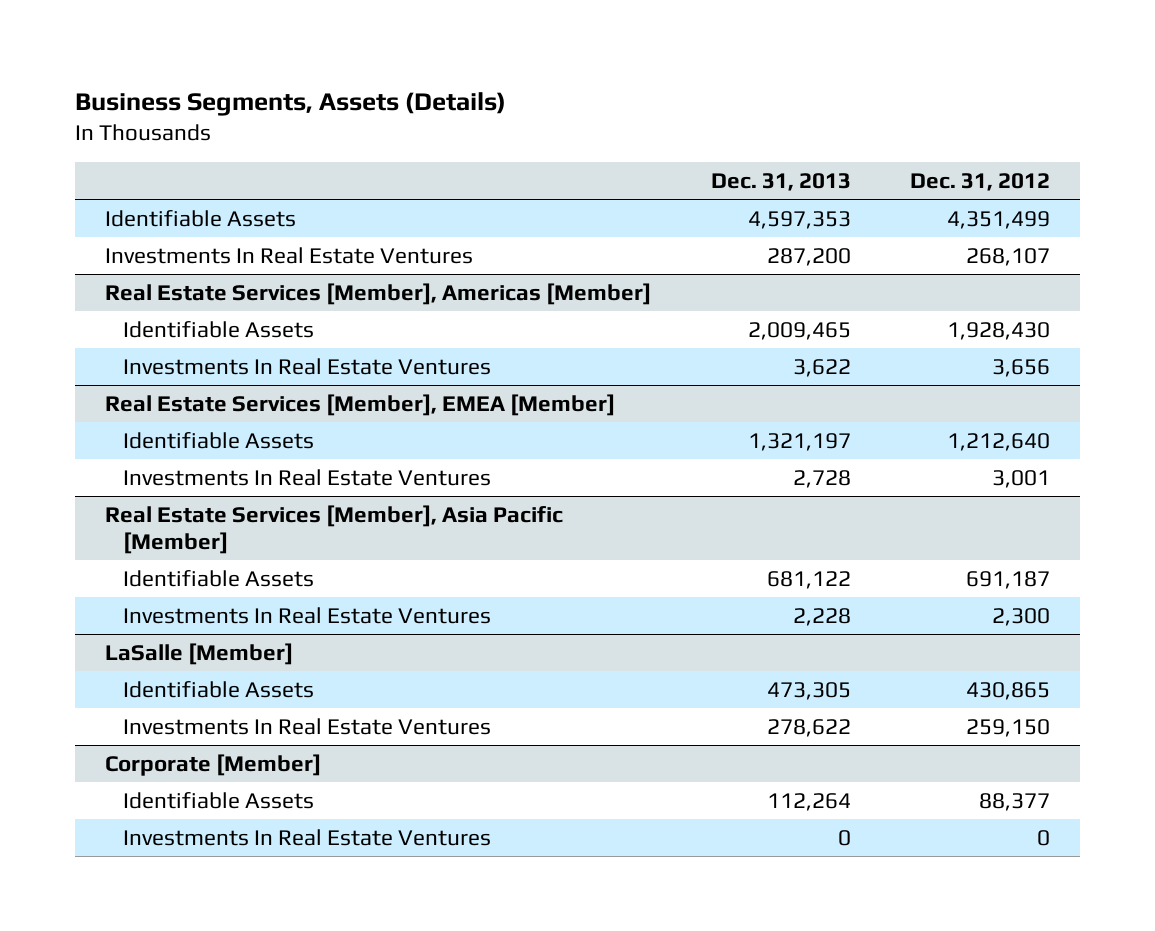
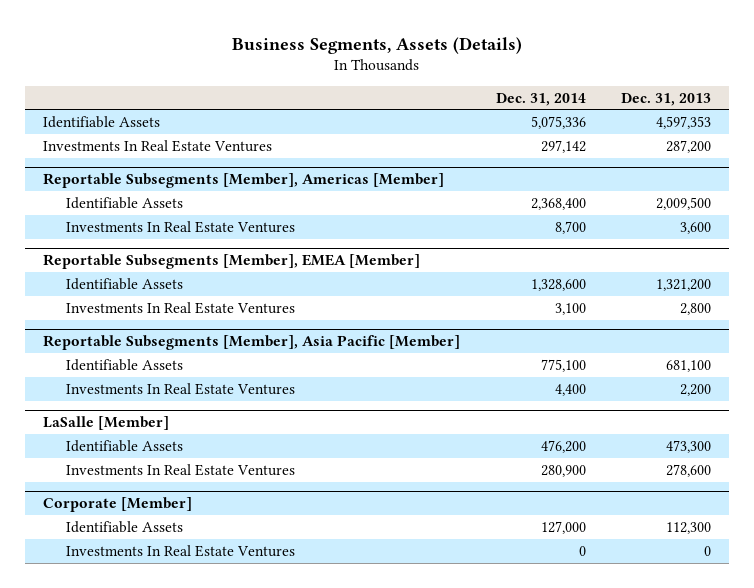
[910,172,1051,191] Dec. 31, 2012 -> none
none -> [495,92,586,106] Dec. 31, 2014
[104,282,651,305] Real Estate Services [Member], Americas [Member] -> none
[104,393,615,416] Real Estate Services [Member], EMEA [Member] -> none
[104,504,563,554] Real Estate Services [Member], Asia Pacific [Member] -> none
none -> [43,173,445,189] Reportable Subsegments [Member], Americas [Member]
[747,321,851,340] 2,009,465 -> [656,196,712,210] 2,009,500
[792,358,851,377] 3,622 -> [680,221,712,234] 3,600
none -> [43,254,421,270] Reportable Subsegments [Member], EMEA [Member]
[747,432,851,451] 1,321,197 -> [656,278,712,291] 1,321,200
[792,469,851,488] 2,728 -> [680,302,712,315] 2,800
none -> [43,335,461,351] Reportable Subsegments [Member], Asia Pacific [Member]
[766,570,851,589] 681,122 -> [666,359,712,372] 681,100
[792,607,851,626] 2,228 -> [680,383,712,396] 2,200
[766,681,851,700] 473,305 -> [666,439,712,453] 473,300
[766,718,851,737] 278,622 -> [666,463,712,477] 278,600
[766,792,851,811] 112,264 -> [666,521,712,534] 112,300

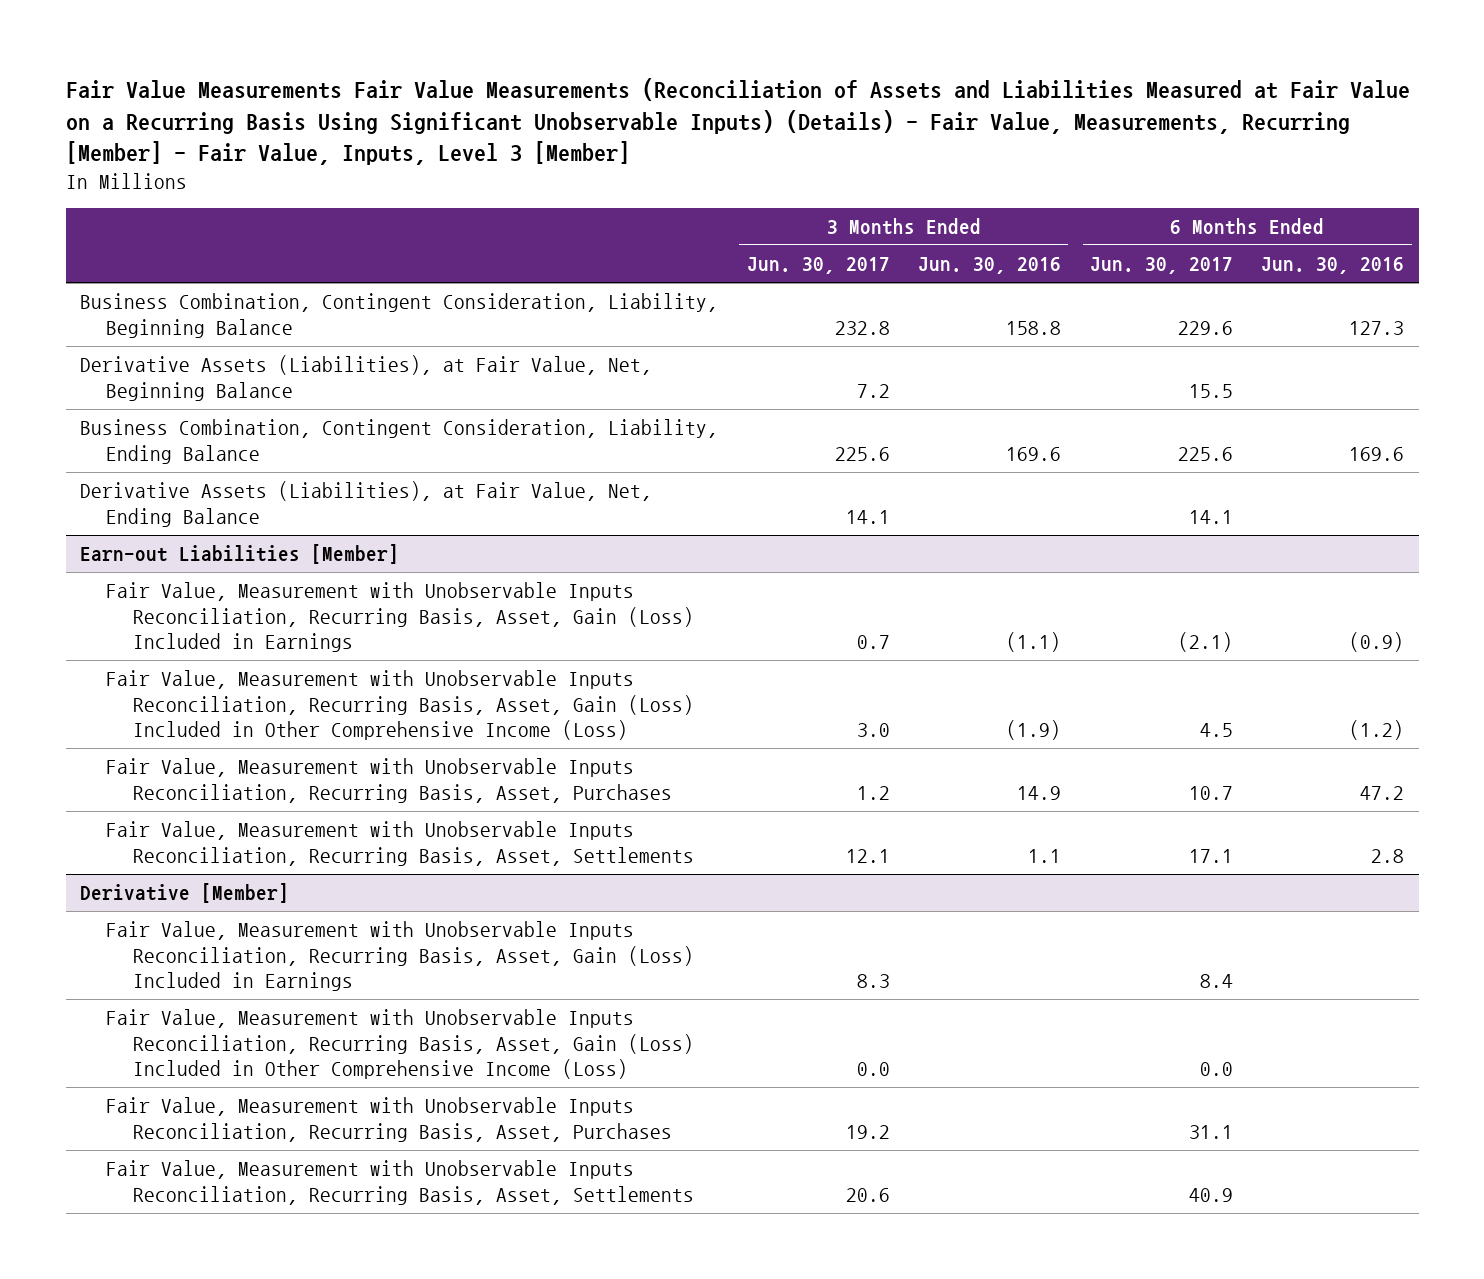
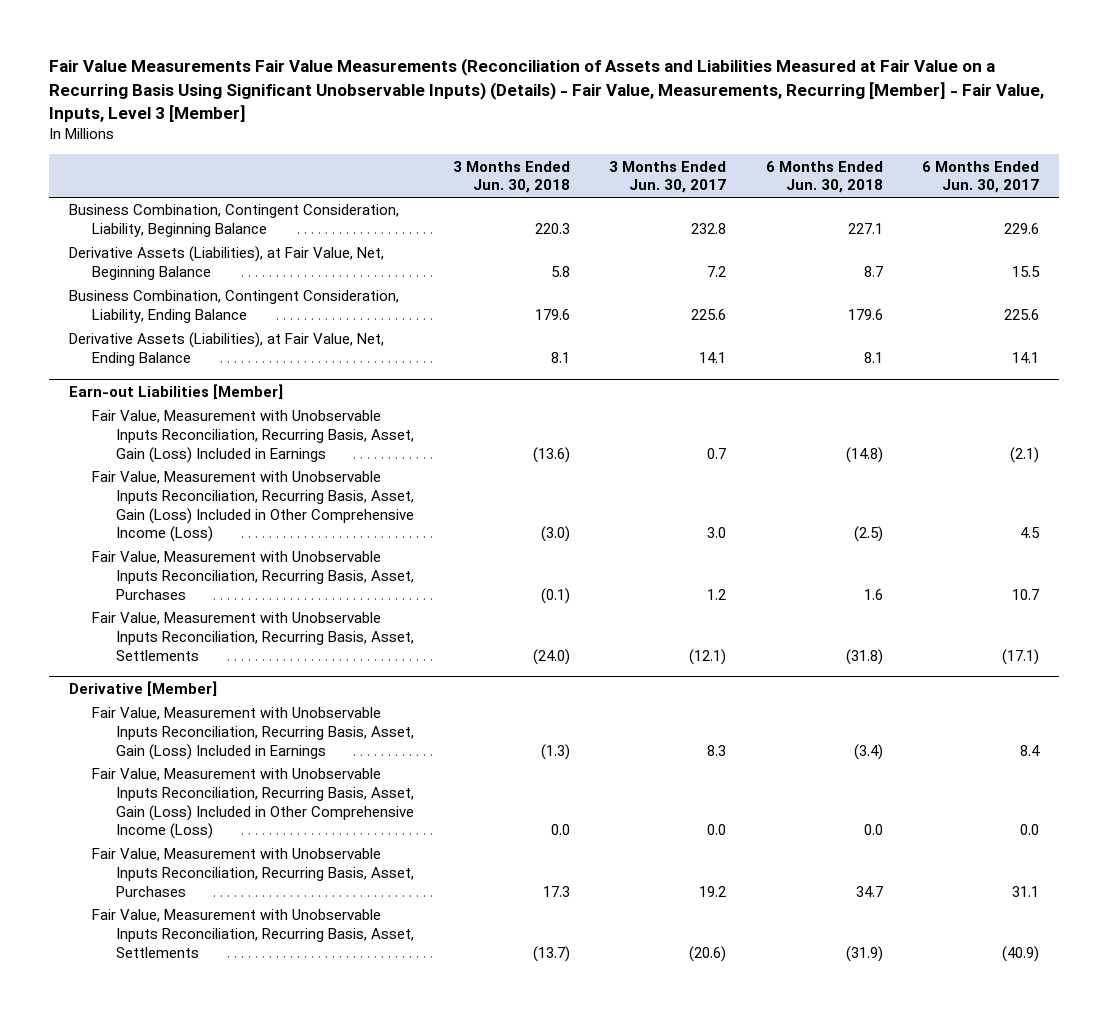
[918,257,1062,275] Jun. 30, 2016 -> none
[1261,257,1405,275] Jun. 30, 2016 -> none
none -> [453,160,571,194] 3 Months Ended Jun. 30, 2018
none -> [765,160,883,194] 6 Months Ended Jun. 30, 2018
[845,848,890,863] 12.1 -> [689,648,727,665] (12.1)
[1188,848,1233,863] 17.1 -> [1002,648,1040,665] (17.1)
[845,1187,890,1202] 20.6 -> [689,945,727,962] (20.6)
[1188,1187,1233,1202] 40.9 -> [1002,945,1040,962] (40.9)

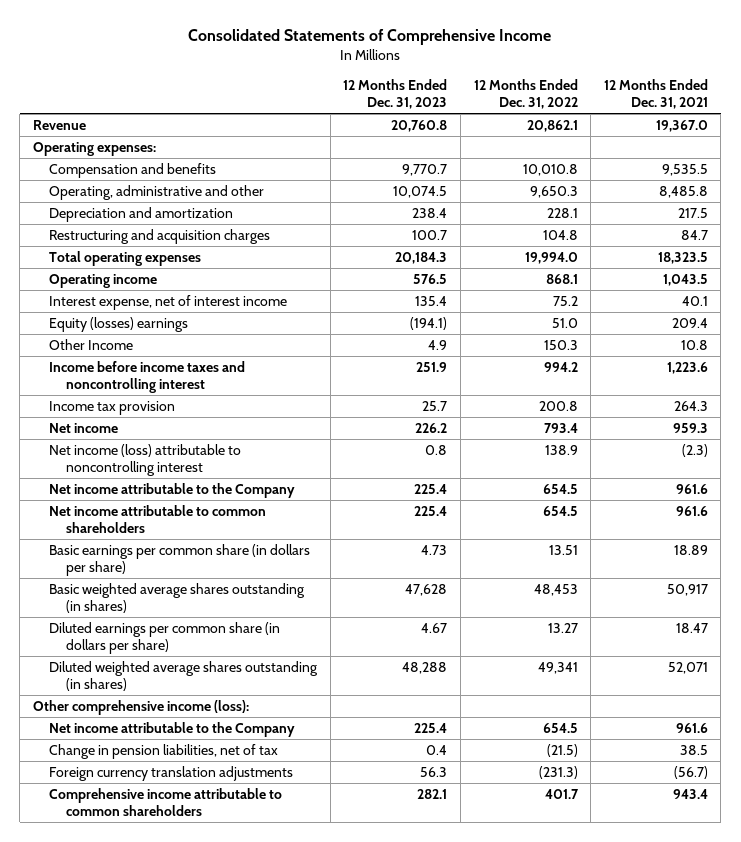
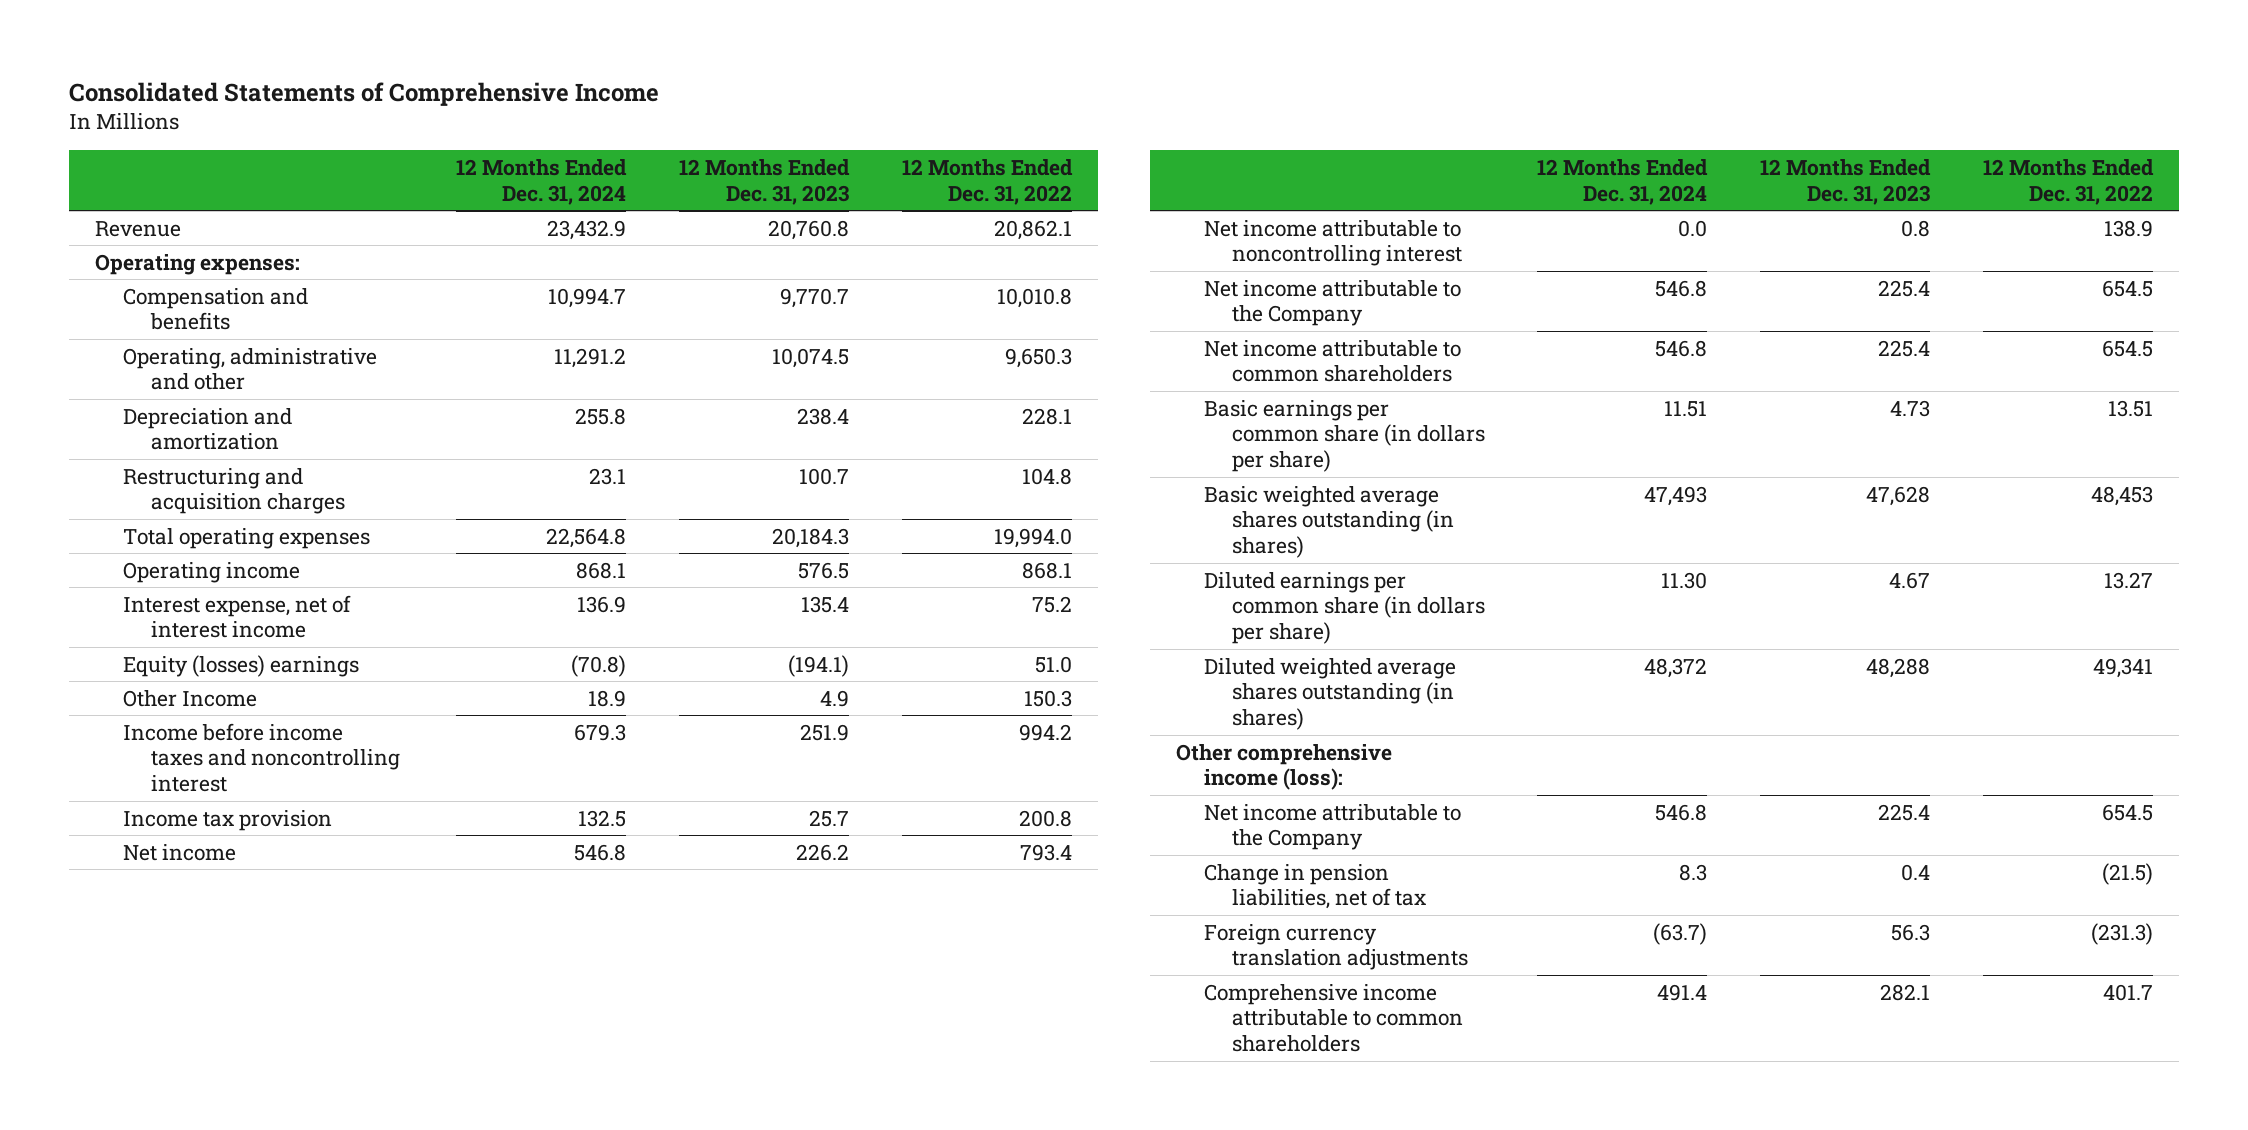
[603,79,708,110] 12 Months Ended Dec. 31, 2021 -> none
none -> [456,158,628,205] 12 Months Ended Dec. 31, 2024
[49,444,242,476] Net income (loss) attributable to noncontrolling interest -> [1204,219,1462,267] Net income attributable to noncontrolling interest

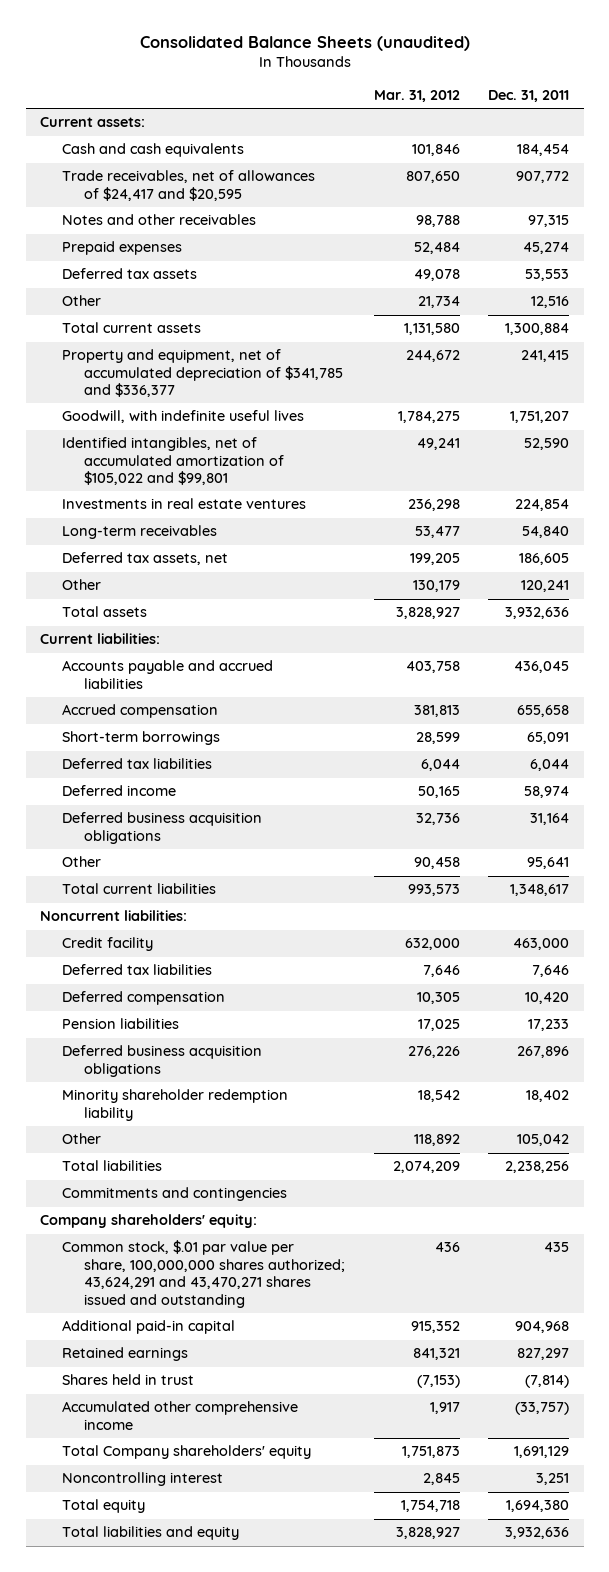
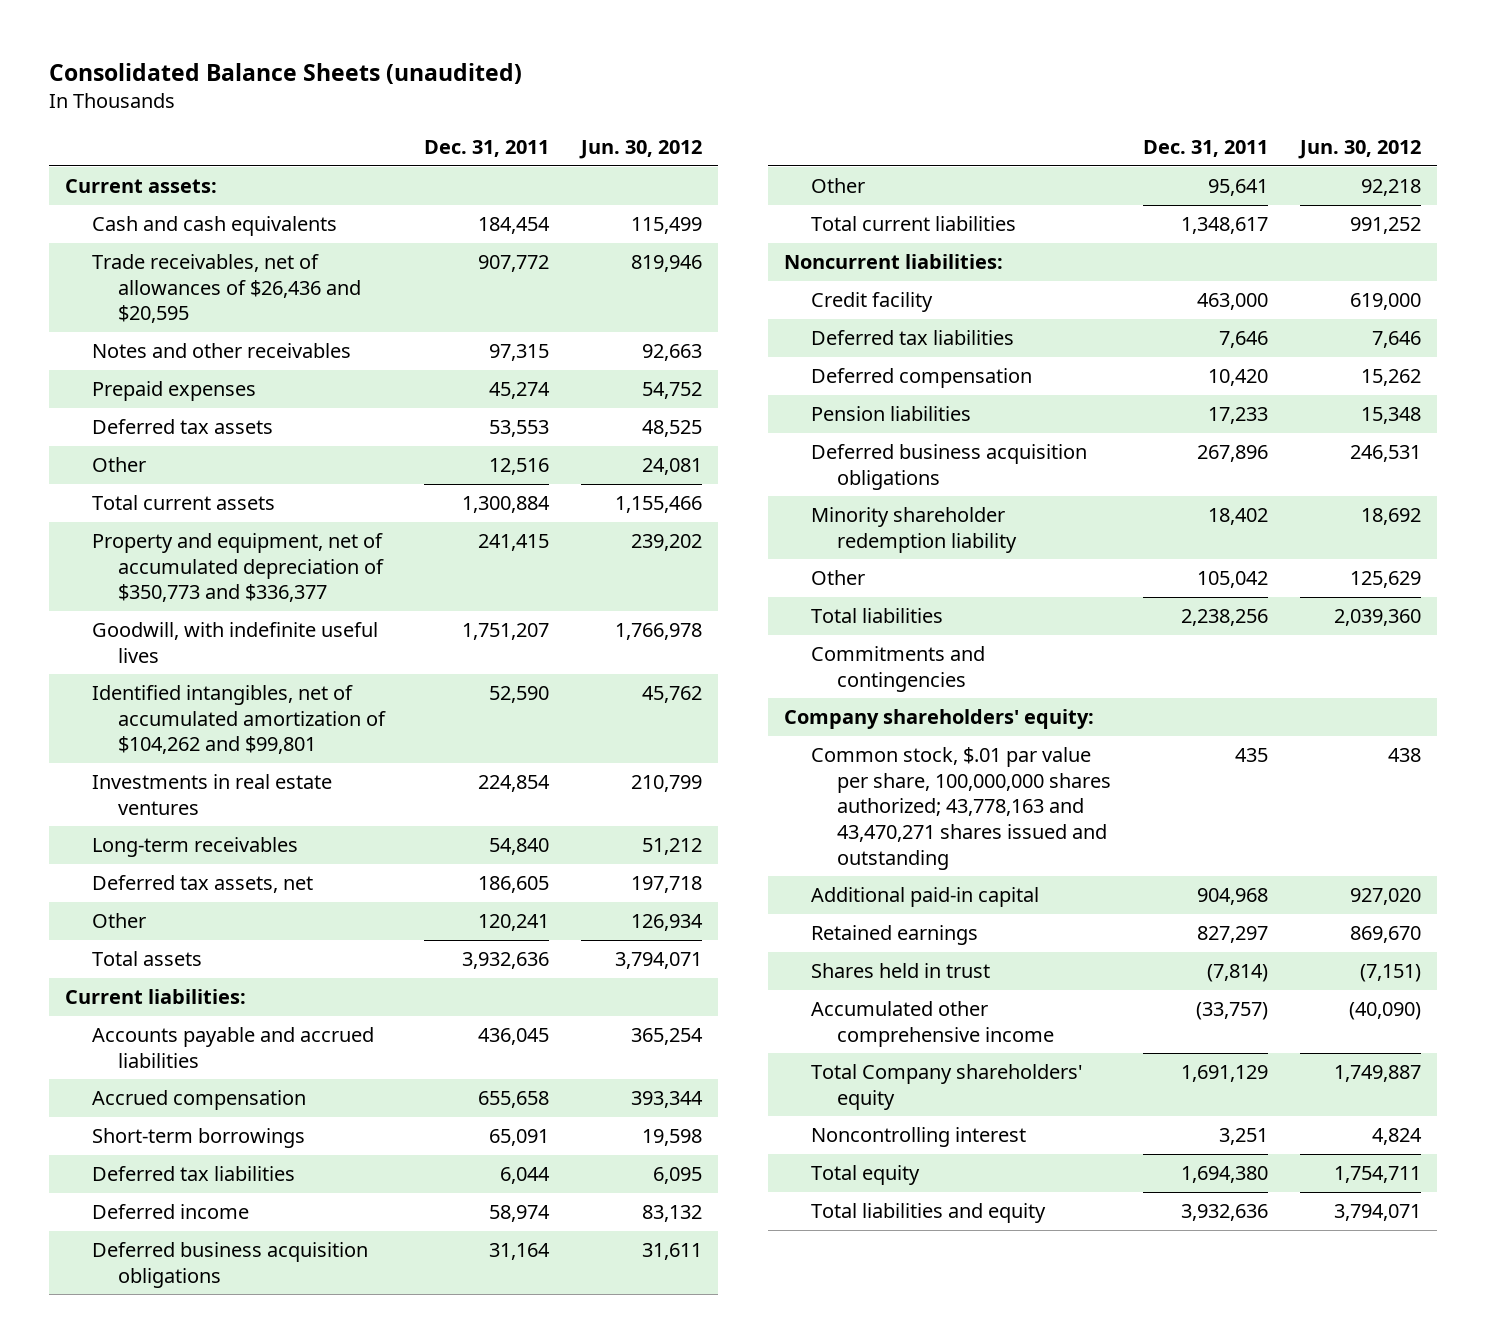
[373,89,460,102] Mar. 31, 2012 -> none
none -> [578,140,702,160] Jun. 30, 2012
[61,170,315,201] Trade receivables, net of allowances of $24,417 and $20,595 -> [91,254,361,324] Trade receivables, net of allowances of $26,436 and $20,595
[61,349,343,398] Property and equipment, net of accumulated depreciation of $341,785 and $336,377 -> [91,533,384,603] Property and equipment, net of accumulated depreciation of $350,773 and $336,377
[61,437,284,486] Identified intangibles, net of accumulated amortization of $105,022 and $99,801 -> [91,685,386,755] Identified intangibles, net of accumulated amortization of $104,262 and $99,801
[61,1240,345,1308] Common stock, $.01 par value per share, 100,000,000 shares authorized; 43,624,291 and 43,470,271 shares issued and outstanding -> [810,747,1111,870] Common stock, $.01 par value per share, 100,000,000 shares authorized; 43,778,163 and 43,470,271 shares issued and outstanding

